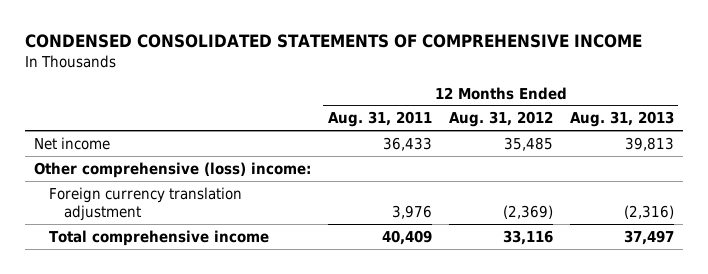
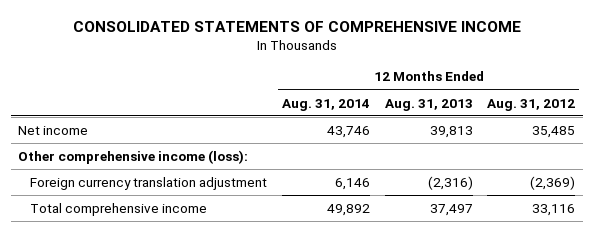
[24,34,642,49] CONDENSED CONSOLIDATED STATEMENTS OF COMPREHENSIVE INCOME -> [72,20,521,32] CONSOLIDATED STATEMENTS OF COMPREHENSIVE INCOME
[327,111,432,128] Aug. 31, 2011 -> none
none -> [281,98,370,111] Aug. 31, 2014
[33,161,311,178] Other comprehensive (loss) income: -> [18,149,249,164] Other comprehensive income (loss):

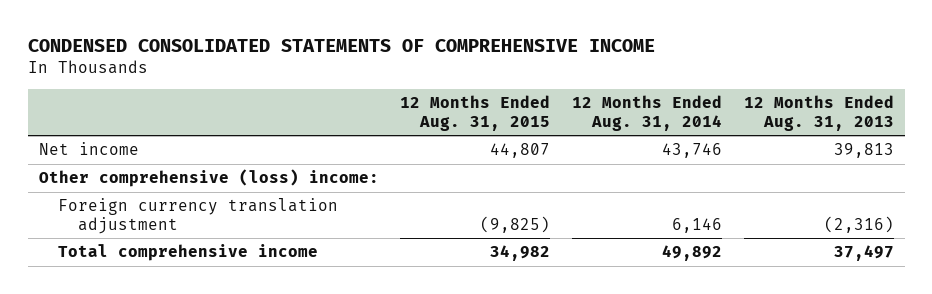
[72,20,521,32] CONSOLIDATED STATEMENTS OF COMPREHENSIVE INCOME -> [27,39,655,53] CONDENSED CONSOLIDATED STATEMENTS OF COMPREHENSIVE INCOME
[487,98,576,111] Aug. 31, 2012 -> none
none -> [400,95,551,131] 12 Months Ended Aug. 31, 2015
[18,149,249,164] Other comprehensive income (loss): -> [38,169,379,188] Other comprehensive (loss) income:

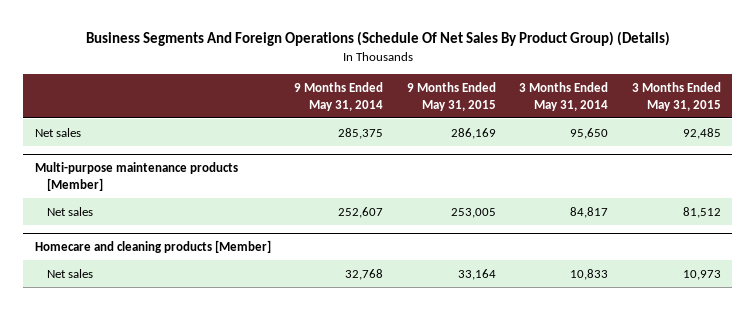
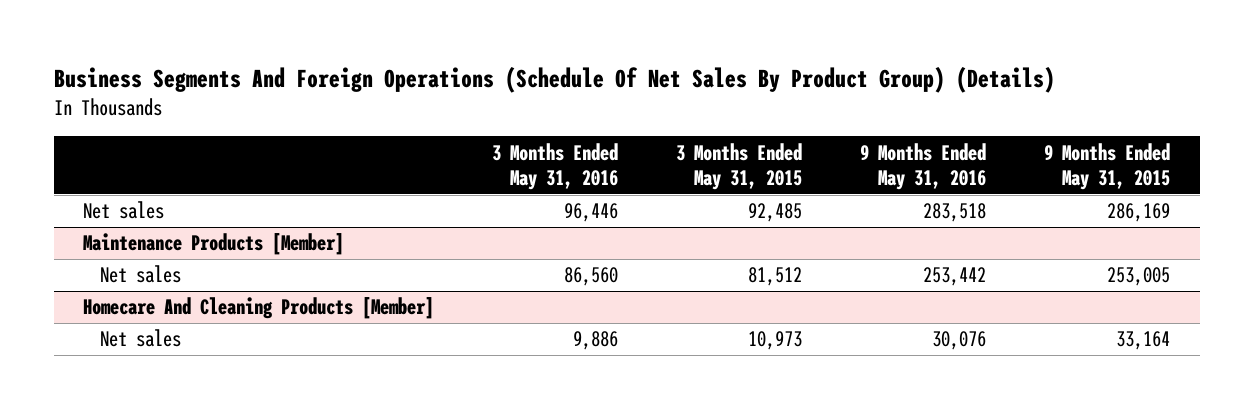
[294,81,384,111] 9 Months Ended May 31, 2014 -> none
[519,81,609,111] 3 Months Ended May 31, 2014 -> none
none -> [491,142,618,190] 3 Months Ended May 31, 2016
none -> [860,142,987,190] 9 Months Ended May 31, 2016
[34,162,238,191] Multi-purpose maintenance products [Member] -> [82,233,344,256] Maintenance Products [Member]
[34,240,271,254] Homecare and cleaning products [Member] -> [82,297,434,320] Homecare And Cleaning Products [Member]

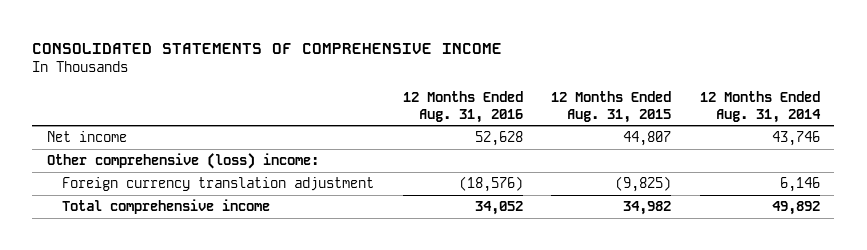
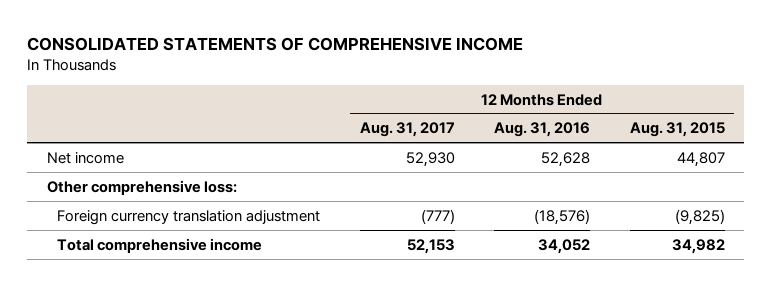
[700,91,822,123] 12 Months Ended Aug. 31, 2014 -> none
none -> [359,122,455,138] Aug. 31, 2017
[46,153,319,170] Other comprehensive (loss) income: -> [46,179,237,195] Other comprehensive loss:

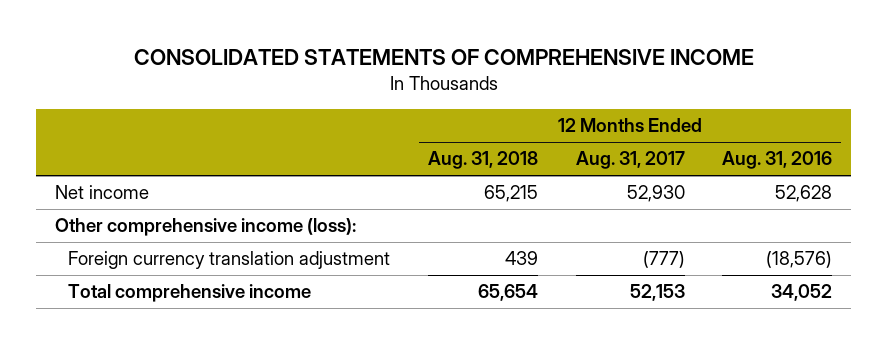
[629,122,725,138] Aug. 31, 2015 -> none
none -> [427,151,538,170] Aug. 31, 2018
[46,179,237,195] Other comprehensive loss: -> [55,218,357,237] Other comprehensive income (loss):

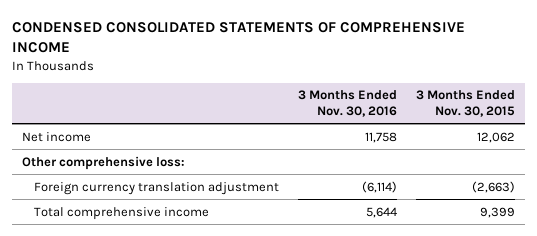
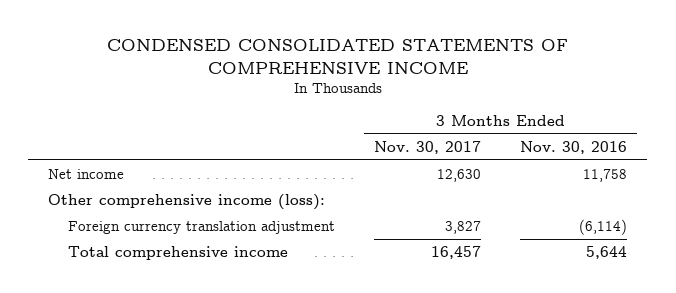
[416,90,516,117] 3 Months Ended Nov. 30, 2015 -> none
none -> [373,140,481,154] Nov. 30, 2017
[21,155,185,170] Other comprehensive loss: -> [48,193,326,210] Other comprehensive income (loss):

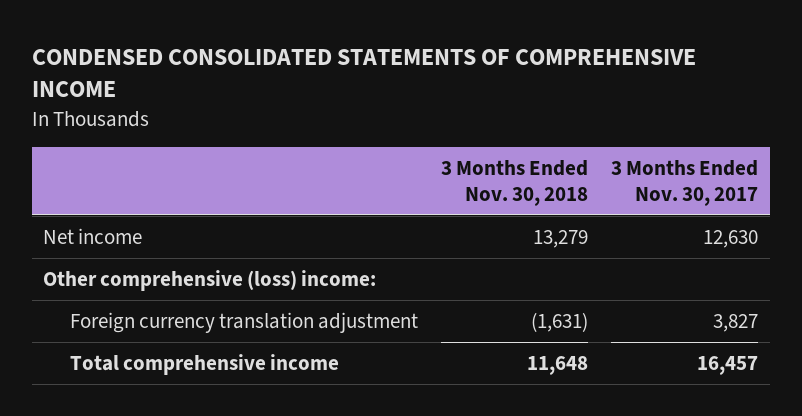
[520,140,628,154] Nov. 30, 2016 -> none
none -> [441,159,589,206] 3 Months Ended Nov. 30, 2018
[48,193,326,210] Other comprehensive income (loss): -> [43,269,377,291] Other comprehensive (loss) income:

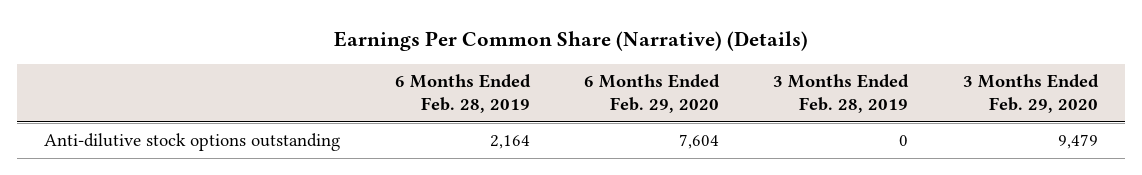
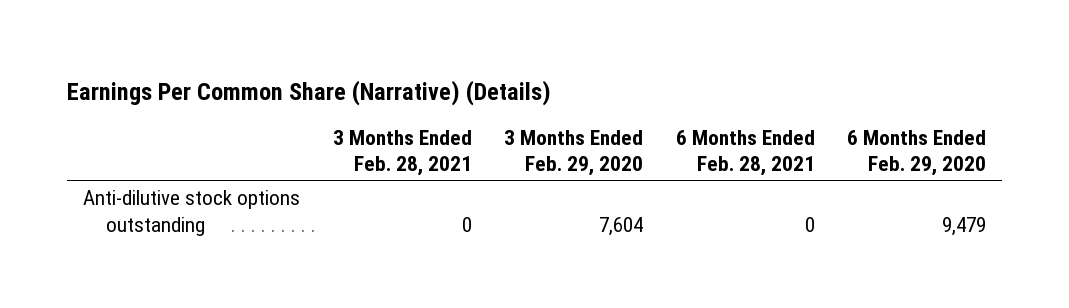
[394,74,531,114] 6 Months Ended Feb. 28, 2019 -> none
[773,74,910,114] 3 Months Ended Feb. 28, 2019 -> none
none -> [332,129,472,177] 3 Months Ended Feb. 28, 2021
none -> [675,129,815,177] 6 Months Ended Feb. 28, 2021
[679,134,720,150] 7,604 -> [941,216,986,236] 9,479
[1057,134,1098,150] 9,479 -> [599,216,644,236] 7,604

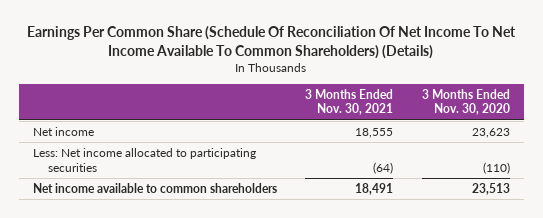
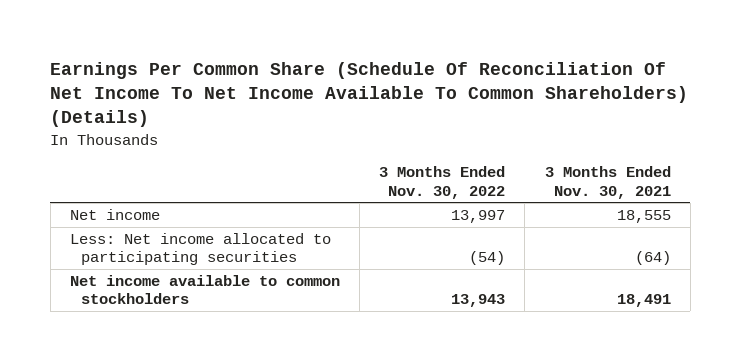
[421,88,510,116] 3 Months Ended Nov. 30, 2020 -> none
none -> [379,166,506,199] 3 Months Ended Nov. 30, 2022
[33,183,278,194] Net income available to common shareholders -> [69,275,340,305] Net income available to common stockholders

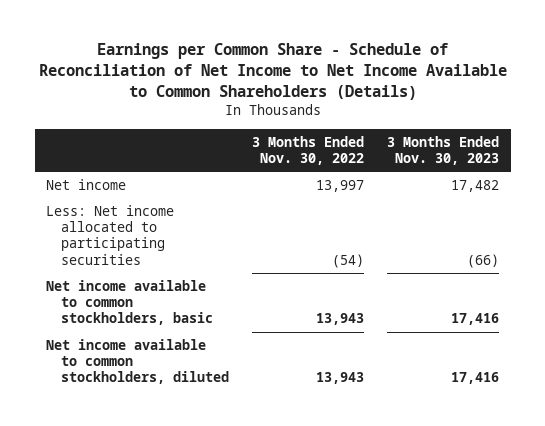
[50,61,689,128] Earnings Per Common Share (Schedule Of Reconciliation Of Net Income To Net Income Available To Common Shareholders) (Details) -> [38,43,507,101] Earnings per Common Share - Schedule of Reconciliation of Net Income to Net Income Available to Common Shareholders (Details)
[544,166,671,199] 3 Months Ended Nov. 30, 2021 -> none
none -> [387,135,500,166] 3 Months Ended Nov. 30, 2023
[69,275,340,305] Net income available to common stockholders -> [46,279,213,326] Net income available to common stockholders, basic
none -> [46,338,229,385] Net income available to common stockholders, diluted

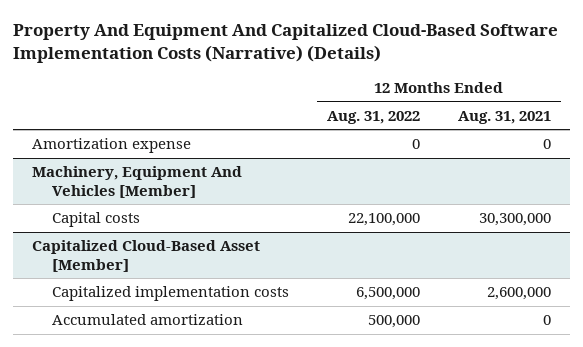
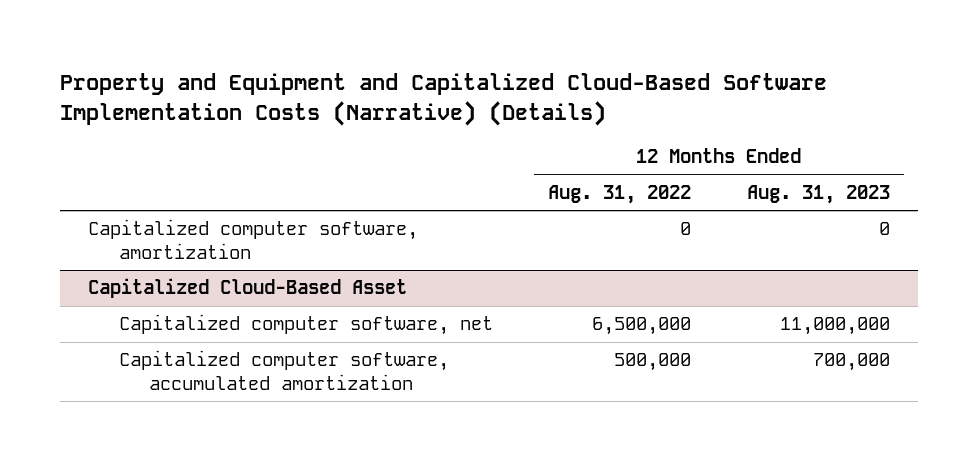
[13,23,559,63] Property And Equipment And Capitalized Cloud-Based Software Implementation Costs (Narrative) (Details) -> [60,72,828,126] Property and Equipment and Capitalized Cloud-Based Software Implementation Costs (Narrative) (Details)
[458,110,552,124] Aug. 31, 2021 -> none
none -> [746,184,890,204] Aug. 31, 2023
[32,166,243,198] Machinery, Equipment And Vehicles [Member] -> none
[51,212,140,228] Capital costs -> none
[32,138,192,154] Amortization expense -> [88,219,419,260] Capitalized computer software, amortization
[32,240,261,272] Capitalized Cloud-Based Asset [Member] -> [88,278,408,299] Capitalized Cloud-Based Asset
[51,286,289,302] Capitalized implementation costs -> [118,314,493,336] Capitalized computer software, net
[51,314,243,326] Accumulated amortization -> [118,350,449,391] Capitalized computer software, accumulated amortization

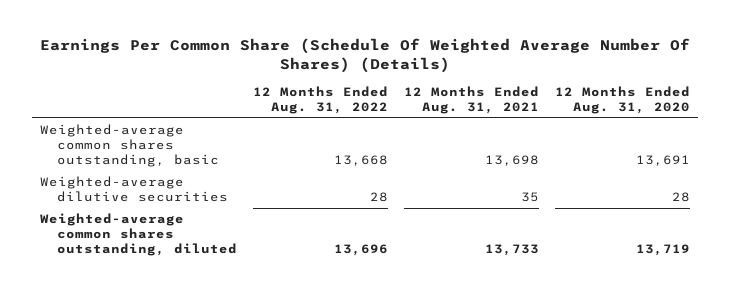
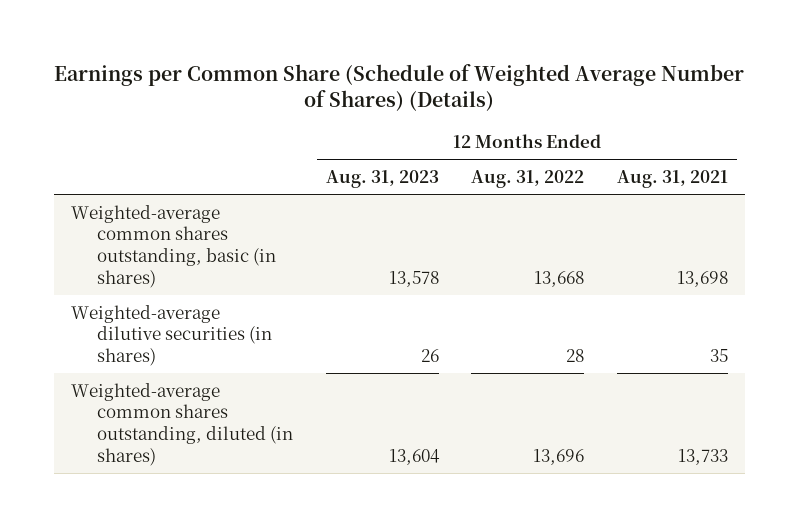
[39,38,690,74] Earnings Per Common Share (Schedule Of Weighted Average Number Of Shares) (Details) -> [54,63,745,111] Earnings per Common Share (Schedule of Weighted Average Number of Shares) (Details)
[554,86,690,115] 12 Months Ended Aug. 31, 2020 -> none
none -> [325,169,439,188] Aug. 31, 2023
[39,123,219,168] Weighted-average common shares outstanding, basic -> [70,204,276,288] Weighted-average common shares outstanding, basic (in shares)
[39,175,228,203] Weighted-average dilutive securities -> [70,304,272,366] Weighted-average dilutive securities (in shares)
[39,212,237,257] Weighted-average common shares outstanding, diluted -> [70,382,293,466] Weighted-average common shares outstanding, diluted (in shares)

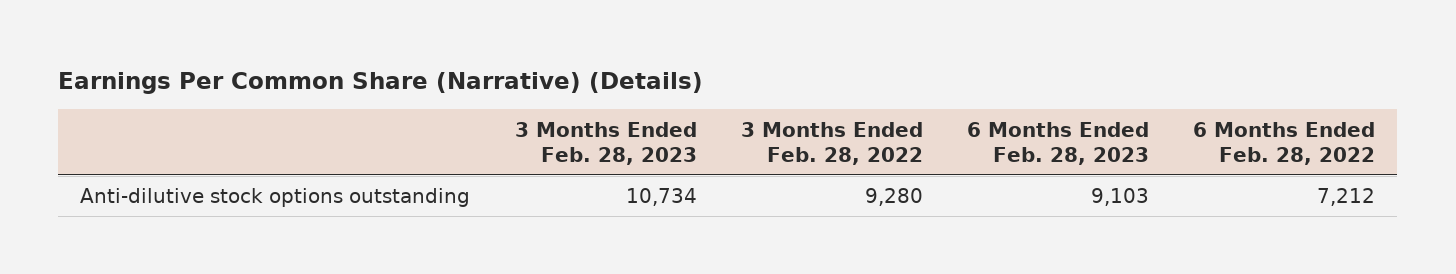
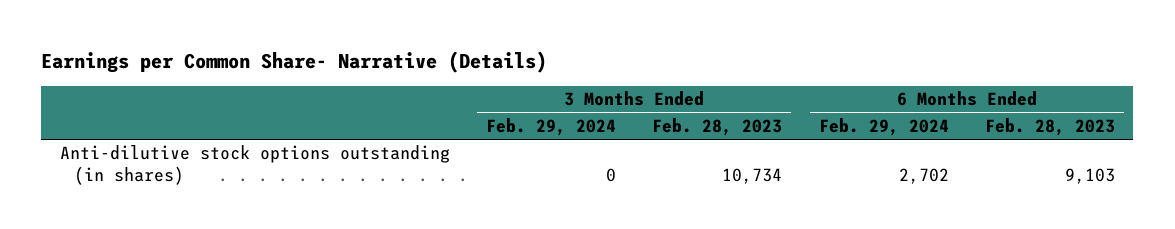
[58,72,704,95] Earnings Per Common Share (Narrative) (Details) -> [41,51,548,74] Earnings per Common Share- Narrative (Details)
[740,121,923,166] 3 Months Ended Feb. 28, 2022 -> none
[1193,121,1376,166] 6 Months Ended Feb. 28, 2022 -> none
none -> [485,118,616,137] Feb. 29, 2024
none -> [818,118,949,137] Feb. 29, 2024
[80,188,471,208] Anti-dilutive stock options outstanding -> [59,145,450,185] Anti-dilutive stock options outstanding (in shares)

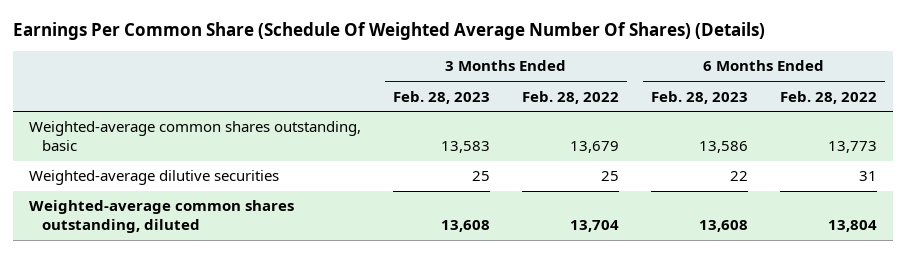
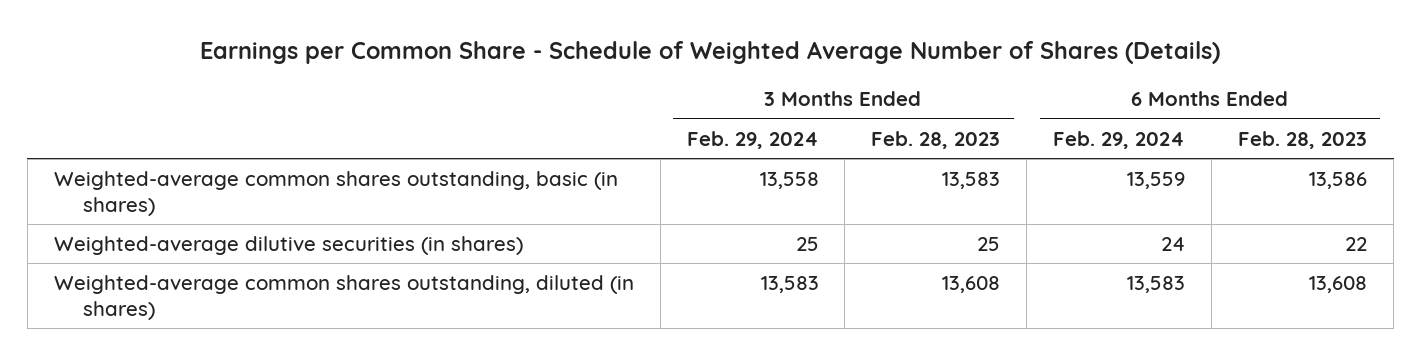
[12,22,765,41] Earnings Per Common Share (Schedule Of Weighted Average Number Of Shares) (Details) -> [200,41,1221,65] Earnings per Common Share - Schedule of Weighted Average Number of Shares (Details)
[521,90,619,104] Feb. 28, 2022 -> none
[779,90,877,104] Feb. 28, 2022 -> none
none -> [686,130,819,149] Feb. 29, 2024
none -> [1053,130,1186,149] Feb. 29, 2024
[28,121,361,152] Weighted-average common shares outstanding, basic -> [53,170,618,216] Weighted-average common shares outstanding, basic (in shares)
[28,170,279,186] Weighted-average dilutive securities -> [53,235,523,255] Weighted-average dilutive securities (in shares)
[28,200,294,234] Weighted-average common shares outstanding, diluted -> [53,274,634,320] Weighted-average common shares outstanding, diluted (in shares)

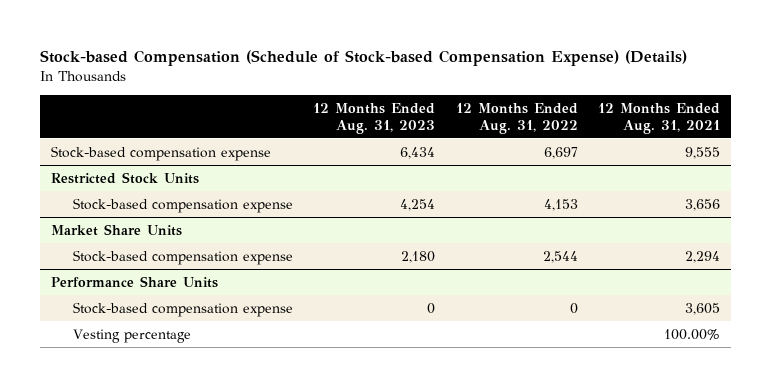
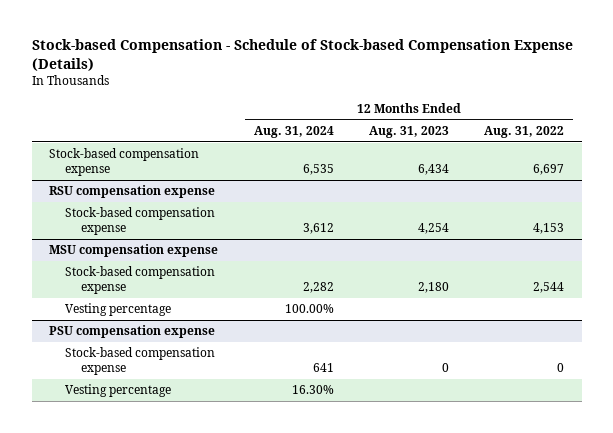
[40,50,688,67] Stock-based Compensation (Schedule of Stock-based Compensation Expense) (Details) -> [31,39,573,72] Stock-based Compensation - Schedule of Stock-based Compensation Expense (Details)
[598,103,721,134] 12 Months Ended Aug. 31, 2021 -> none
none -> [253,125,334,138] Aug. 31, 2024
[50,171,199,184] Restricted Stock Units -> [49,185,216,199] RSU compensation expense
[50,223,182,236] Market Share Units -> [49,244,219,258] MSU compensation expense
none -> [65,303,172,317] Vesting percentage
[50,275,218,288] Performance Share Units -> [49,325,216,339] PSU compensation expense

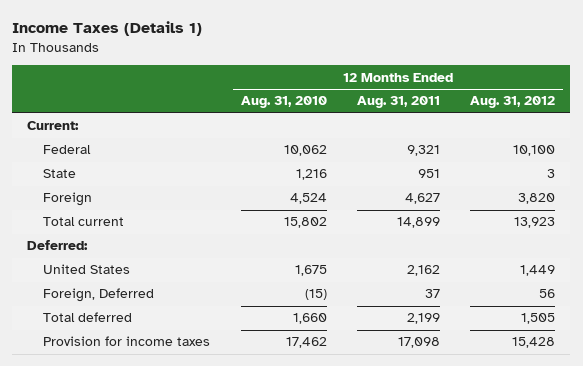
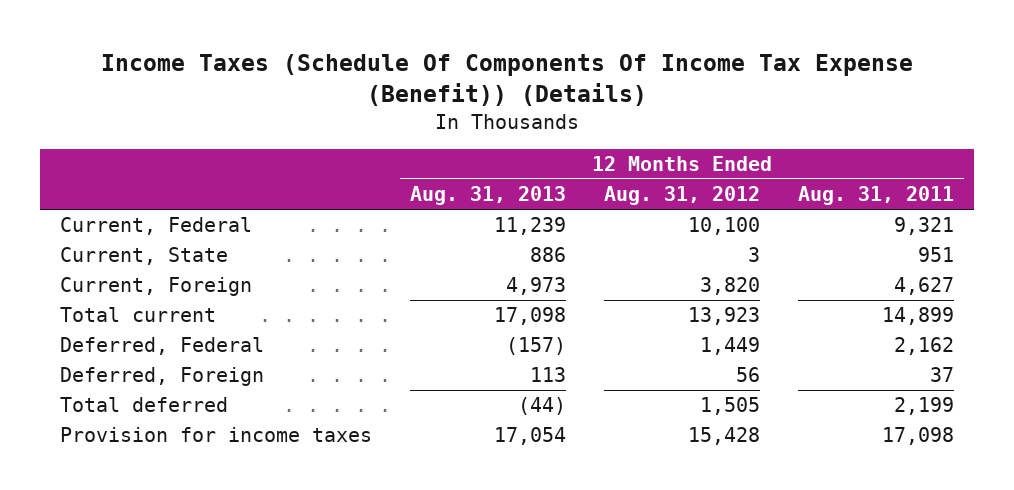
[12,21,203,37] Income Taxes (Details 1) -> [101,54,914,107] Income Taxes (Schedule Of Components Of Income Tax Expense (Benefit)) (Details)
[240,96,327,109] Aug. 31, 2010 -> none
none -> [409,186,566,206] Aug. 31, 2013
[27,121,80,131] Current: -> none
[43,145,92,155] Federal -> [59,217,252,236] Current, Federal
[43,169,77,179] State -> [59,247,228,266] Current, State
[43,192,93,207] Foreign -> [59,277,252,297] Current, Foreign
[27,240,89,251] Deferred: -> none
[43,264,131,275] United States -> [59,337,264,356] Deferred, Federal
[43,288,155,303] Foreign, Deferred -> [59,367,264,387] Deferred, Foreign

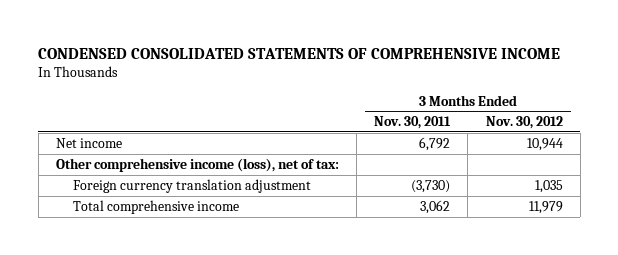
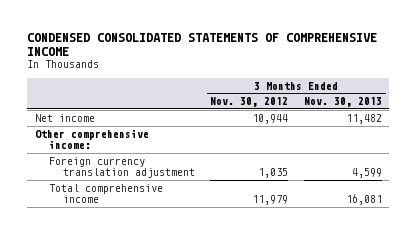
[374,116,452,130] Nov. 30, 2011 -> none
none -> [303,97,382,108] Nov. 30, 2013
[55,157,339,172] Other comprehensive income (loss), net of tax: -> [35,129,150,150] Other comprehensive income:

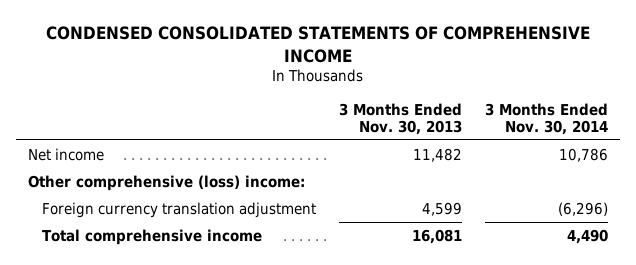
[210,97,289,108] Nov. 30, 2012 -> none
none -> [485,102,609,135] 3 Months Ended Nov. 30, 2014
[35,129,150,150] Other comprehensive income: -> [27,174,305,191] Other comprehensive (loss) income:

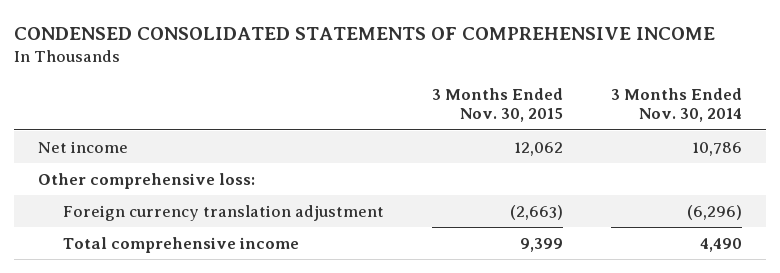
[338,102,462,135] 3 Months Ended Nov. 30, 2013 -> none
none -> [431,88,563,123] 3 Months Ended Nov. 30, 2015
[27,174,305,191] Other comprehensive (loss) income: -> [38,172,256,189] Other comprehensive loss:

